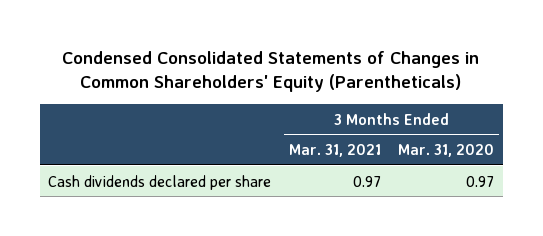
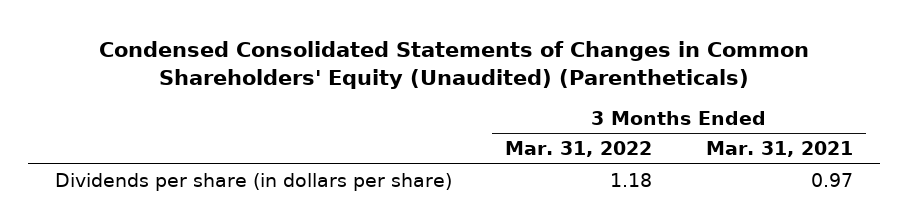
[62,50,480,93] Condensed Consolidated Statements of Changes in Common Shareholders' Equity (Parentheticals) -> [98,40,809,90] Condensed Consolidated Statements of Changes in Common Shareholders' Equity (Unaudited) (Parentheticals)
[398,144,495,158] Mar. 31, 2020 -> none
none -> [505,141,653,158] Mar. 31, 2022
[48,174,272,190] Cash dividends declared per share -> [54,172,452,191] Dividends per share (in dollars per share)

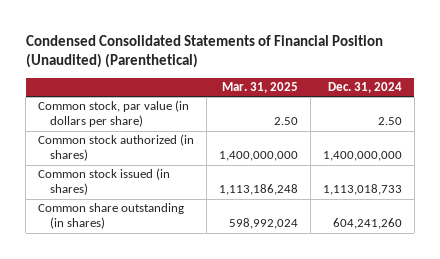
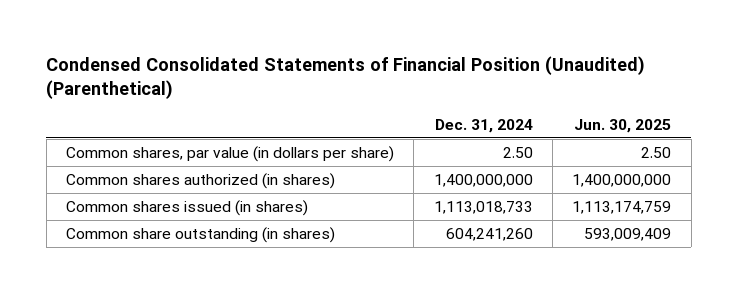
[222,82,299,94] Mar. 31, 2025 -> none
none -> [574,118,672,133] Jun. 30, 2025
[38,100,190,128] Common stock, par value (in dollars per share) -> [66,146,395,163] Common shares, par value (in dollars per share)
[38,134,195,162] Common stock authorized (in shares) -> [66,173,336,190] Common shares authorized (in shares)
[38,168,171,196] Common stock issued (in shares) -> [66,200,309,217] Common shares issued (in shares)

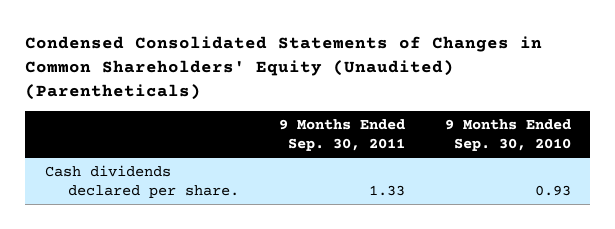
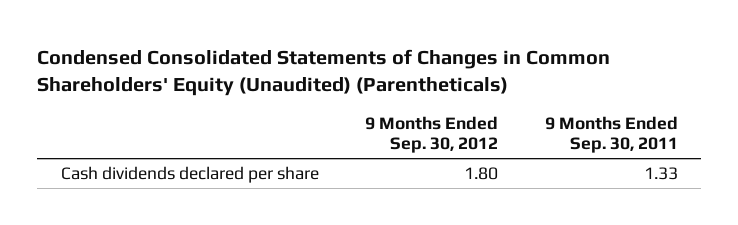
[444,119,571,152] 9 Months Ended Sep. 30, 2010 -> none
none -> [365,115,499,154] 9 Months Ended Sep. 30, 2012
[44,164,239,198] Cash dividends declared per share. -> [60,166,319,184] Cash dividends declared per share

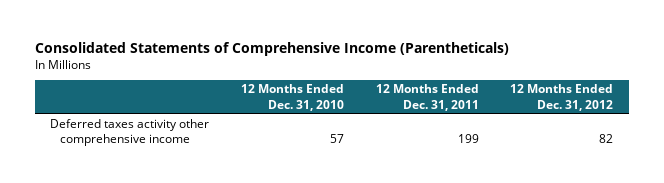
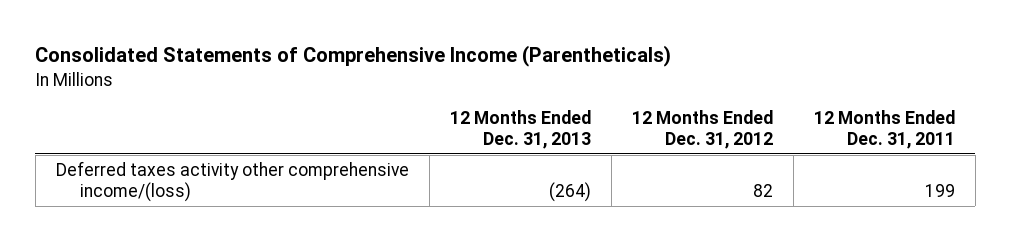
[241,84,345,111] 12 Months Ended Dec. 31, 2010 -> none
none -> [449,109,591,150] 12 Months Ended Dec. 31, 2013
[50,119,210,147] Deferred taxes activity other comprehensive income -> [55,160,409,203] Deferred taxes activity other comprehensive income/(loss)

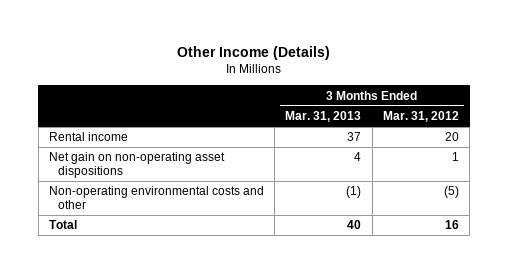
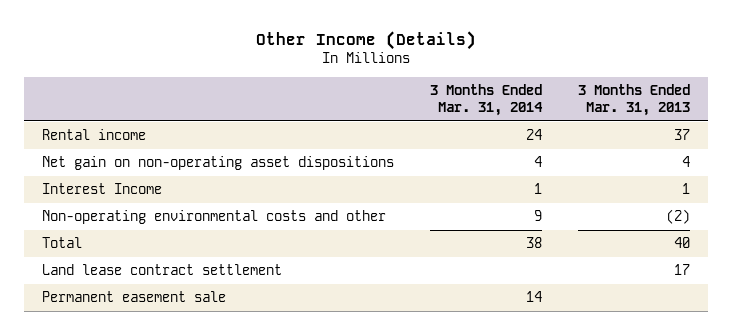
[383,111,460,123] Mar. 31, 2012 -> none
none -> [430,84,544,116] 3 Months Ended Mar. 31, 2014
none -> [41,183,162,195] Interest Income
[346,186,362,199] (1) -> [666,209,691,225] (2)
none -> [41,264,282,276] Land lease contract settlement
none -> [41,291,226,303] Permanent easement sale

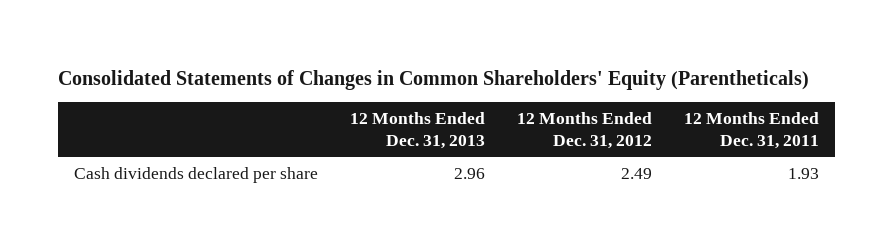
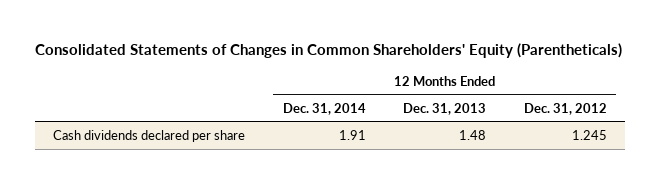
[683,111,819,149] 12 Months Ended Dec. 31, 2011 -> none
none -> [282,102,366,115] Dec. 31, 2014
[453,167,485,179] 2.96 -> [459,130,487,141] 1.48
[620,167,652,179] 2.49 -> [571,130,607,141] 1.245

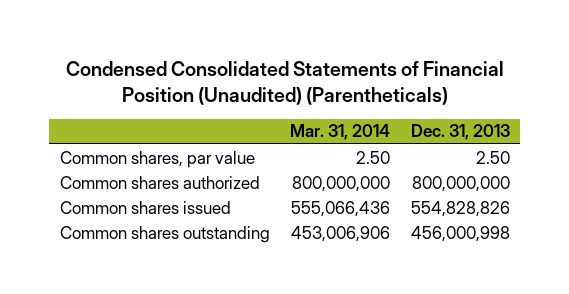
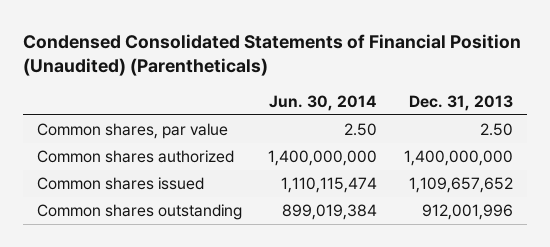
[290,124,391,141] Mar. 31, 2014 -> none
none -> [269,95,378,112] Jun. 30, 2014
[411,175,510,192] 800,000,000 -> [404,150,514,167] 1,400,000,000
[410,200,510,217] 554,828,826 -> [409,177,514,194] 1,109,657,652
[410,225,510,242] 456,000,998 -> [422,204,514,221] 912,001,996

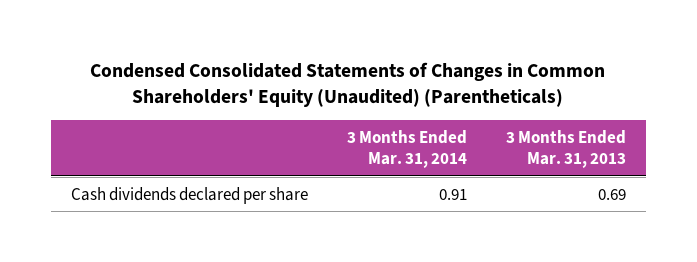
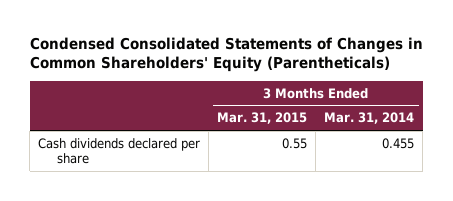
[90,62,606,108] Condensed Consolidated Statements of Changes in Common Shareholders' Equity (Unaudited) (Parentheticals) -> [29,37,423,73] Condensed Consolidated Statements of Changes in Common Shareholders' Equity (Parentheticals)
[505,129,626,169] 3 Months Ended Mar. 31, 2013 -> none
none -> [217,112,308,125] Mar. 31, 2015
[438,188,467,200] 0.91 -> [382,137,415,149] 0.455

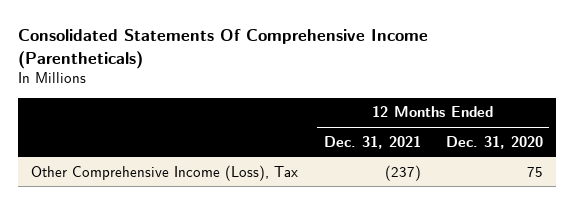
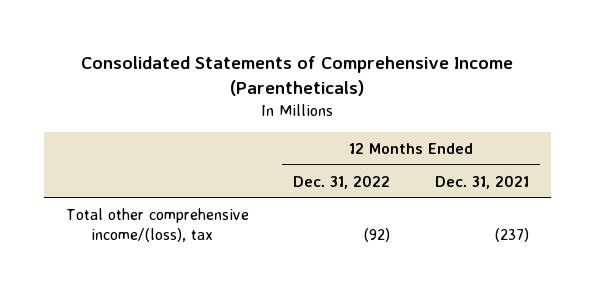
[18,28,429,69] Consolidated Statements Of Comprehensive Income (Parentheticals) -> [81,56,514,97] Consolidated Statements of Comprehensive Income (Parentheticals)
[445,135,543,149] Dec. 31, 2020 -> none
none -> [293,174,391,189] Dec. 31, 2022
[31,164,299,181] Other Comprehensive Income (Loss), Tax -> [66,207,250,243] Total other comprehensive income/(loss), tax

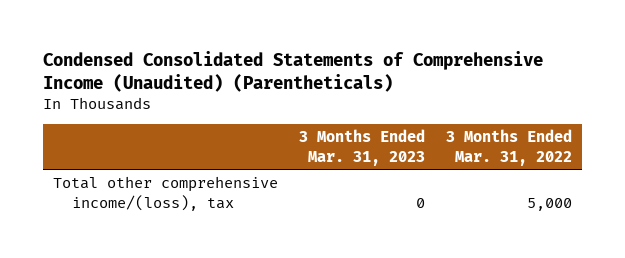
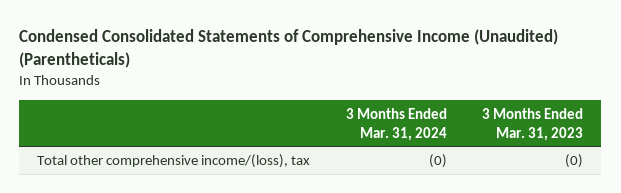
[445,129,572,166] 3 Months Ended Mar. 31, 2022 -> none
none -> [345,107,447,141] 3 Months Ended Mar. 31, 2024
[416,197,426,208] 0 -> [565,154,584,169] (0)

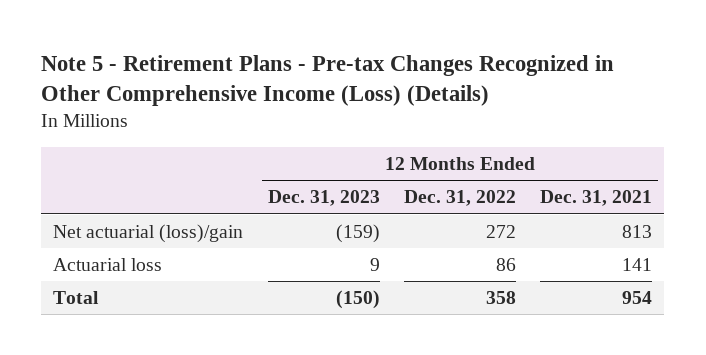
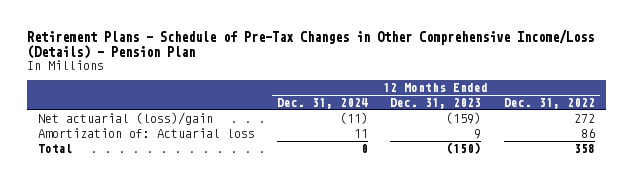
[41,55,615,107] Note 5 - Retirement Plans - Pre-tax Changes Recognized in Other Comprehensive Income (Loss) (Details) -> [26,29,594,60] Retirement Plans - Schedule of Pre-Tax Changes in Other Comprehensive Income/Loss (Details) - Pension Plan
[540,190,653,207] Dec. 31, 2021 -> none
none -> [277,98,369,110] Dec. 31, 2024
[53,258,163,272] Actuarial loss -> [38,127,256,138] Amortization of: Actuarial loss

